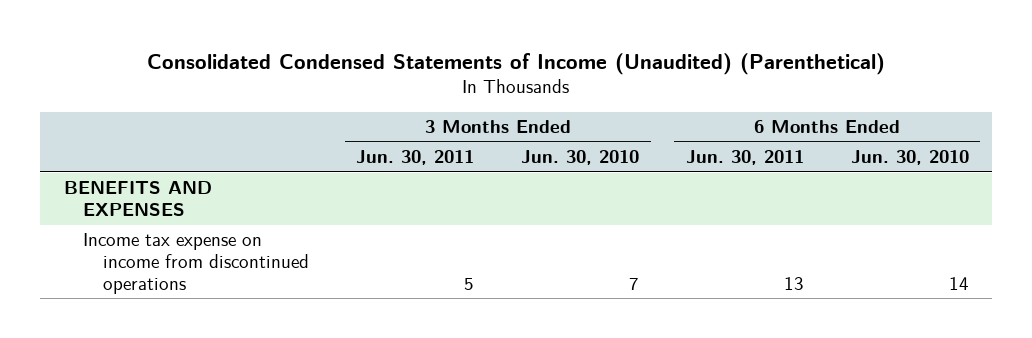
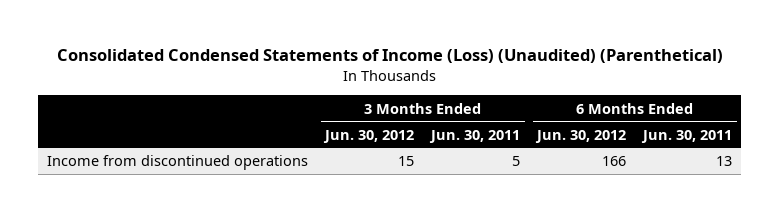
[147,52,886,75] Consolidated Condensed Statements of Income (Unaudited) (Parenthetical) -> [56,49,723,64] Consolidated Condensed Statements of Income (Loss) (Unaudited) (Parenthetical)
[521,149,640,165] Jun. 30, 2010 -> none
[850,149,969,165] Jun. 30, 2010 -> none
none -> [323,129,415,143] Jun. 30, 2012
none -> [535,129,627,143] Jun. 30, 2012
[63,181,212,217] BENEFITS AND EXPENSES -> none
[83,233,310,294] Income tax expense on income from discontinued operations -> [47,155,309,171] Income from discontinued operations

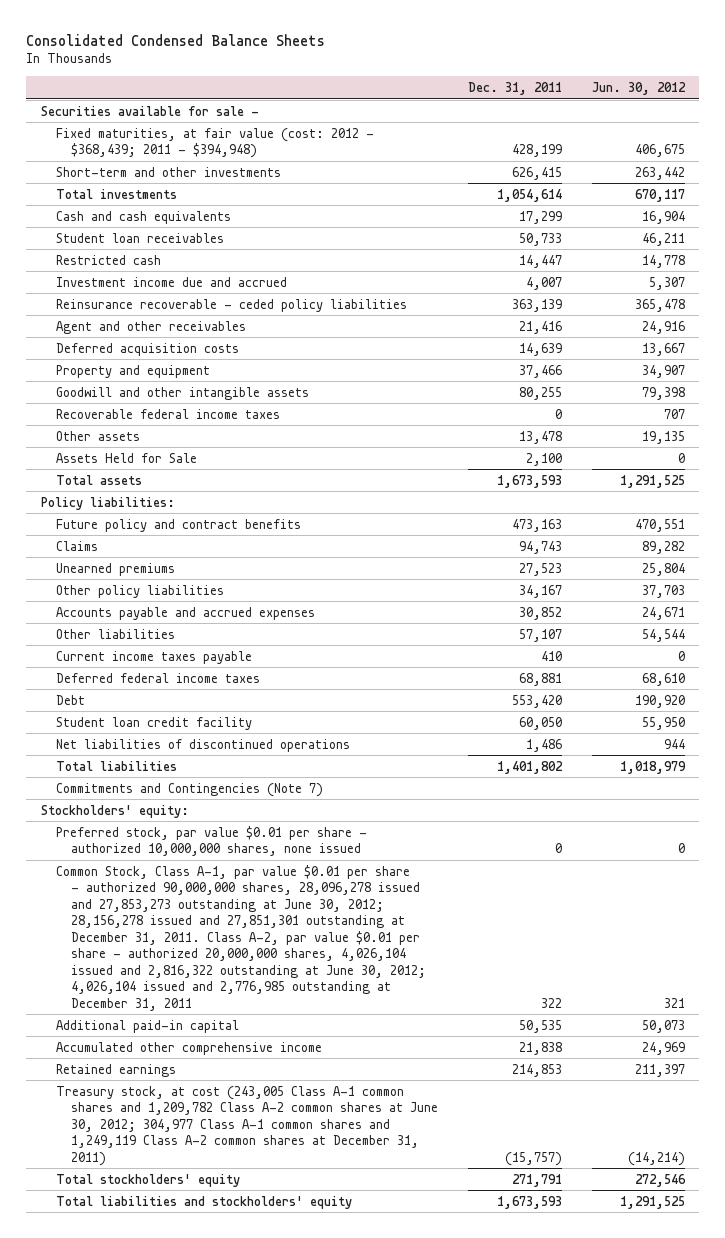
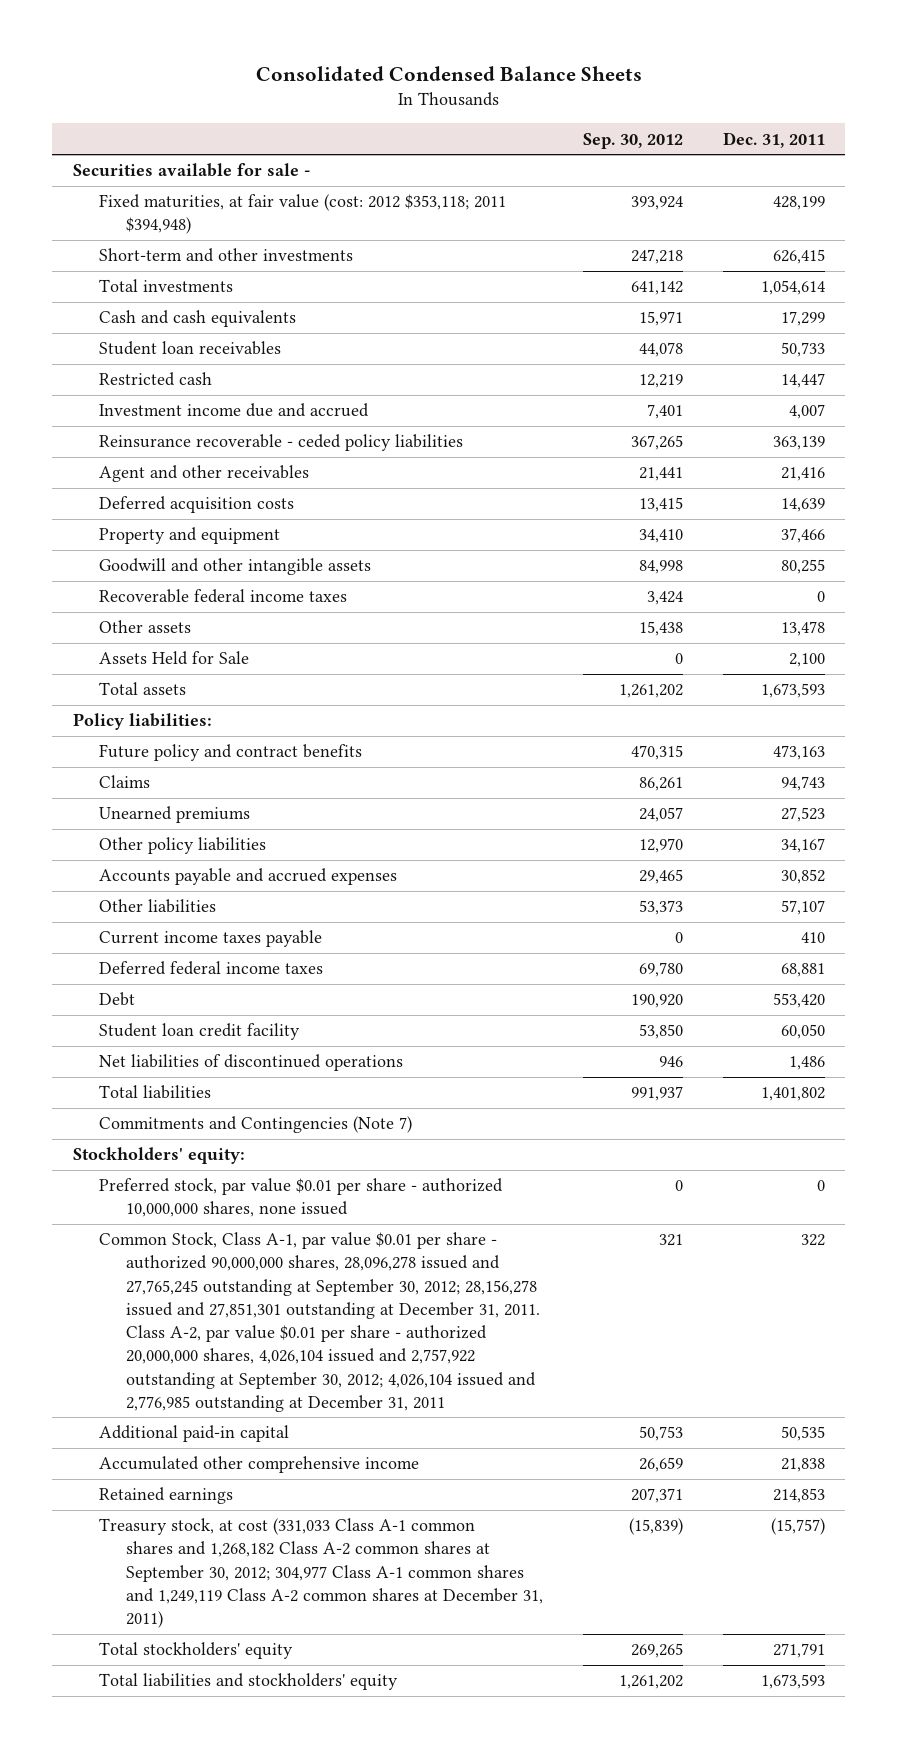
[591,82,686,96] Jun. 30, 2012 -> none
none -> [583,132,684,149] Sep. 30, 2012
[55,127,374,159] Fixed maturities, at fair value (cost: 2012 - $368,439; 2011 - $394,948) -> [99,194,507,235] Fixed maturities, at fair value (cost: 2012 $353,118; 2011 $394,948)
[55,864,427,1011] Common Stock, Class A-1, par value $0.01 per share - authorized 90,000,000 shares, 28,096,278 issued and 27,853,273 outstanding at June 30, 2012; 28,156,278 issued and 27,851,301 outstanding at December 31, 2011. Class A-2, par value $0.01 per share - authorized 20,000,000 shares, 4,026,104 issued and 2,816,322 outstanding at June 30, 2012; 4,026,104 issued and 2,776,985 outstanding at December 31, 2011 -> [99,1232,540,1412] Common Stock, Class A-1, par value $0.01 per share - authorized 90,000,000 shares, 28,096,278 issued and 27,765,245 outstanding at September 30, 2012; 28,156,278 issued and 27,851,301 outstanding at December 31, 2011. Class A-2, par value $0.01 per share - authorized 20,000,000 shares, 4,026,104 issued and 2,757,922 outstanding at September 30, 2012; 4,026,104 issued and 2,776,985 outstanding at December 31, 2011
[55,1085,439,1166] Treasury stock, at cost (243,005 Class A-1 common shares and 1,209,782 Class A-2 common shares at June 30, 2012; 304,977 Class A-1 common shares and 1,249,119 Class A-2 common shares at December 31, 2011) -> [99,1518,543,1629] Treasury stock, at cost (331,033 Class A-1 common shares and 1,268,182 Class A-2 common shares at September 30, 2012; 304,977 Class A-1 common shares and 1,249,119 Class A-2 common shares at December 31, 2011)

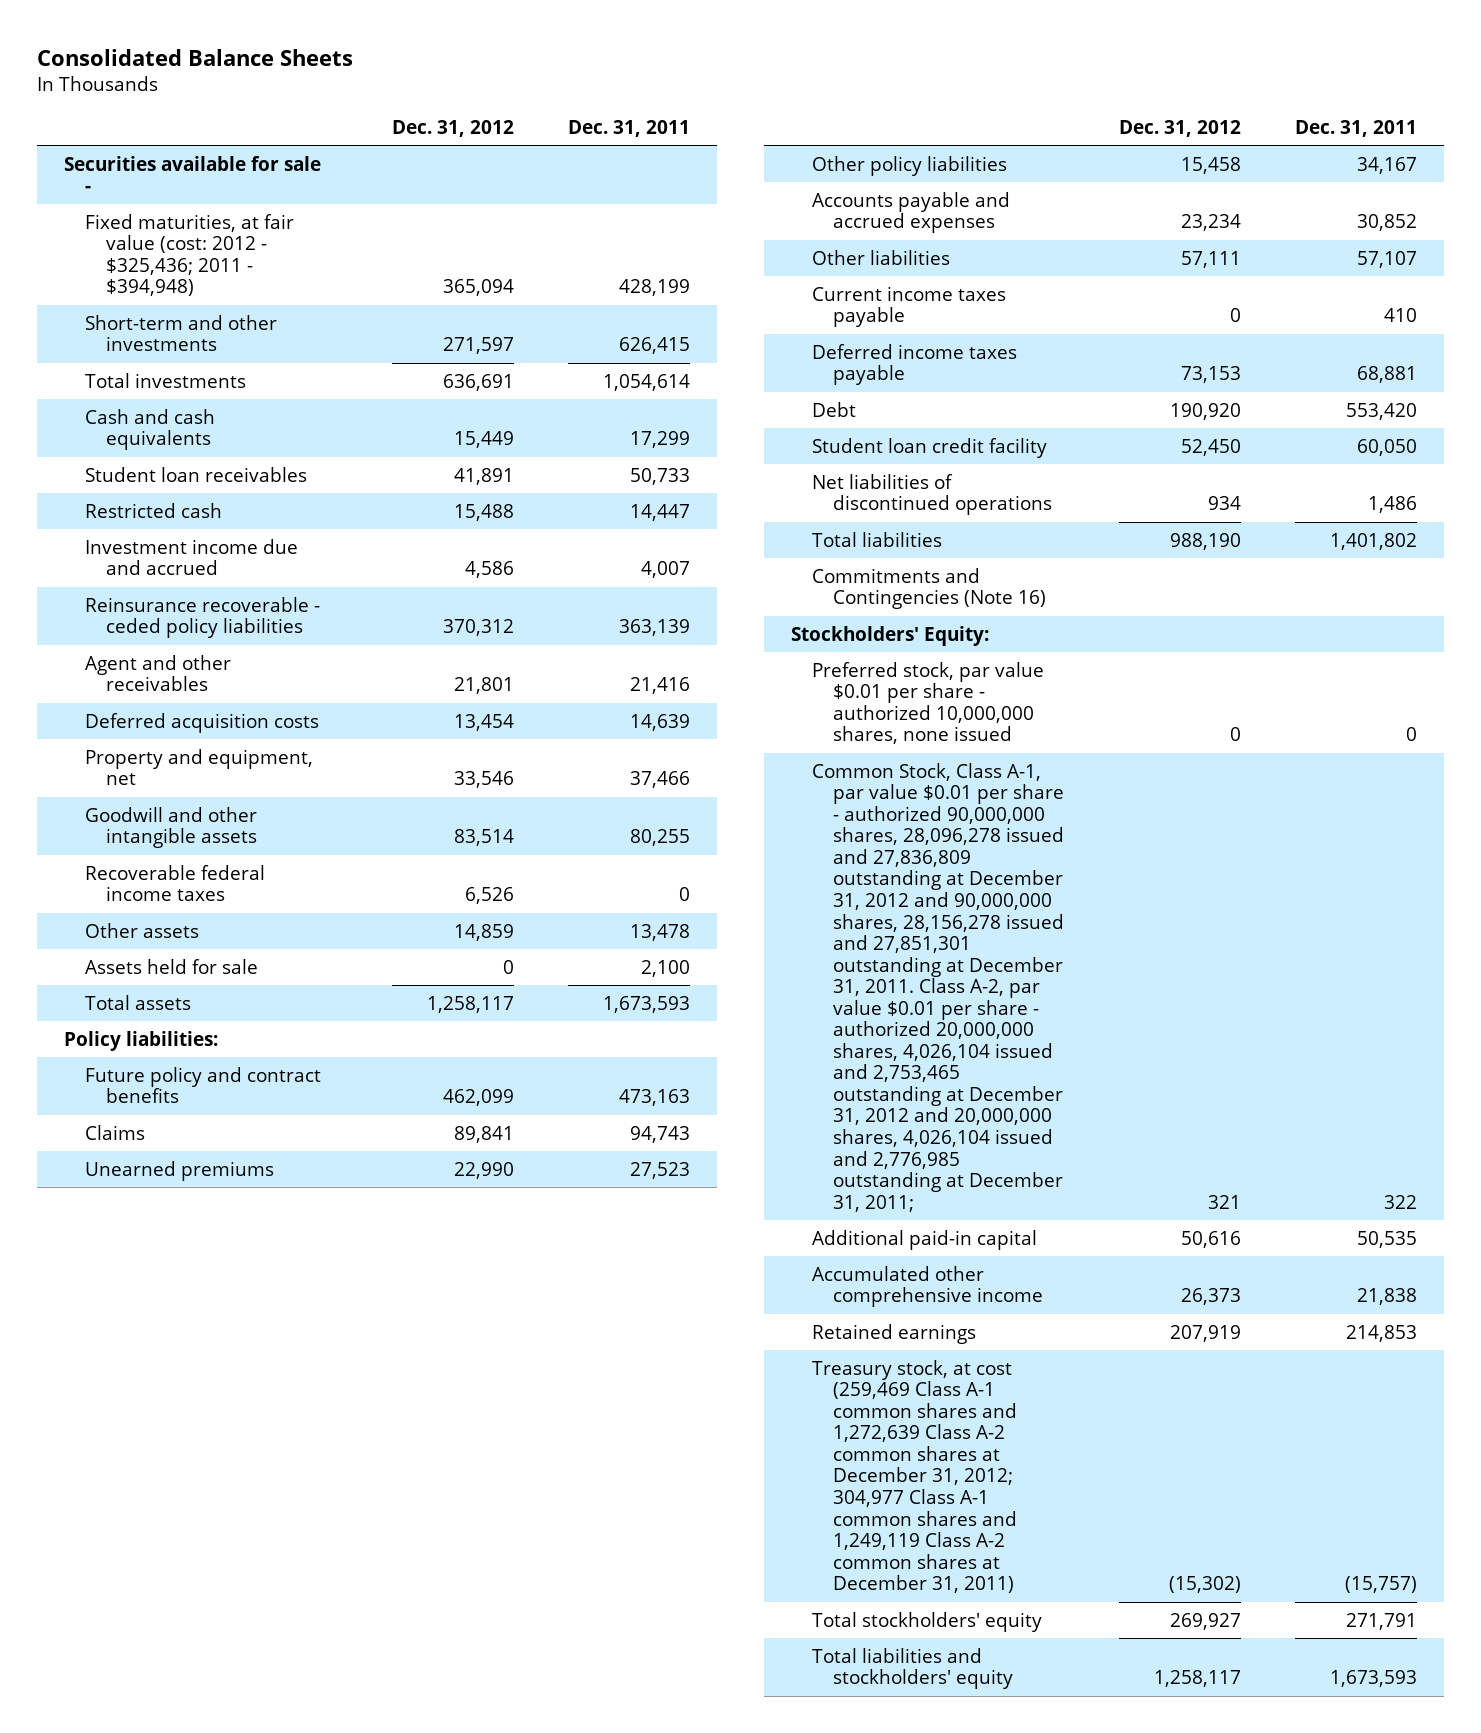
[255,65,642,81] Consolidated Condensed Balance Sheets -> [36,48,353,66] Consolidated Balance Sheets
[583,132,684,149] Sep. 30, 2012 -> none
none -> [391,119,514,137] Dec. 31, 2012
[99,194,507,235] Fixed maturities, at fair value (cost: 2012 $353,118; 2011 $394,948) -> [85,213,295,297] Fixed maturities, at fair value (cost: 2012 - $325,436; 2011 - $394,948)
[99,527,281,545] Property and equipment -> [85,748,314,786] Property and equipment, net
[99,651,250,666] Assets Held for Sale -> [85,958,259,974] Assets held for sale
[99,961,324,976] Deferred federal income taxes -> [812,343,1018,386] Deferred income taxes payable
[99,1116,413,1134] Commitments and Contingencies (Note 7) -> [812,567,1047,610] Commitments and Contingencies (Note 16)
[72,1147,245,1165] Stockholders' equity: -> [791,625,990,646] Stockholders' Equity:
[99,1232,540,1412] Common Stock, Class A-1, par value $0.01 per share - authorized 90,000,000 shares, 28,096,278 issued and 27,765,245 outstanding at September 30, 2012; 28,156,278 issued and 27,851,301 outstanding at December 31, 2011. Class A-2, par value $0.01 per share - authorized 20,000,000 shares, 4,026,104 issued and 2,757,922 outstanding at September 30, 2012; 4,026,104 issued and 2,776,985 outstanding at December 31, 2011 -> [812,762,1065,1212] Common Stock, Class A-1, par value $0.01 per share - authorized 90,000,000 shares, 28,096,278 issued and 27,836,809 outstanding at December 31, 2012 and 90,000,000 shares, 28,156,278 issued and 27,851,301 outstanding at December 31, 2011. Class A-2, par value $0.01 per share - authorized 20,000,000 shares, 4,026,104 issued and 2,753,465 outstanding at December 31, 2012 and 20,000,000 shares, 4,026,104 issued and 2,776,985 outstanding at December 31, 2011;
[99,1518,543,1629] Treasury stock, at cost (331,033 Class A-1 common shares and 1,268,182 Class A-2 common shares at September 30, 2012; 304,977 Class A-1 common shares and 1,249,119 Class A-2 common shares at December 31, 2011) -> [812,1359,1018,1594] Treasury stock, at cost (259,469 Class A-1 common shares and 1,272,639 Class A-2 common shares at December 31, 2012; 304,977 Class A-1 common shares and 1,249,119 Class A-2 common shares at December 31, 2011)

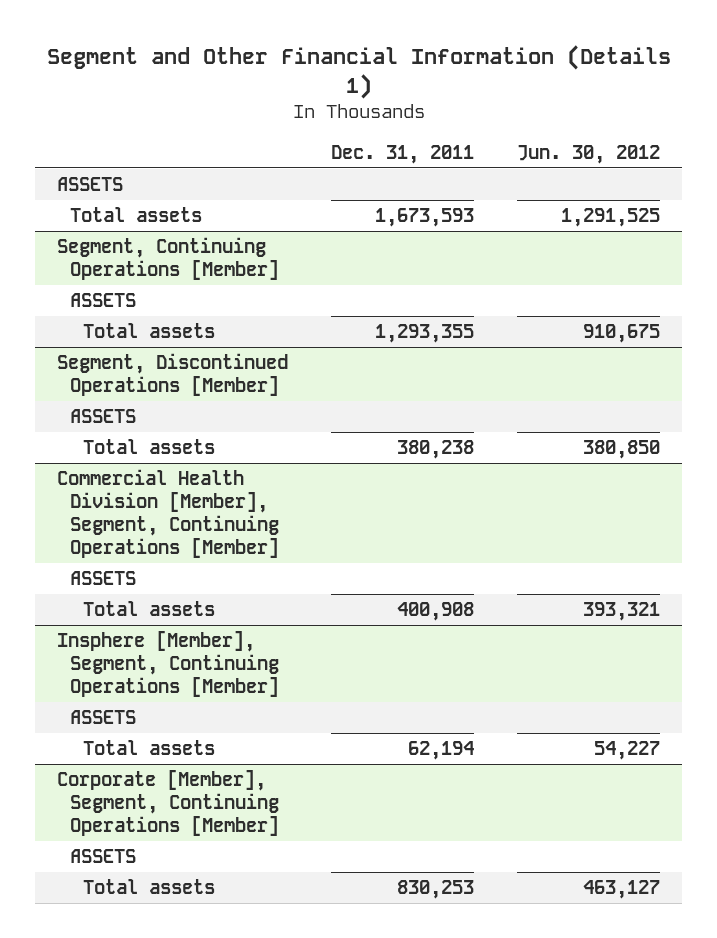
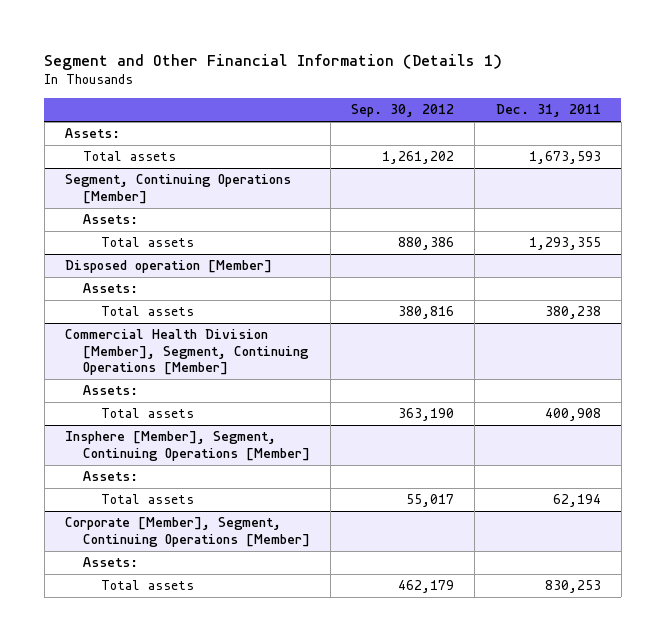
[517,144,661,164] Jun. 30, 2012 -> none
none -> [351,104,455,118] Sep. 30, 2012
[56,176,123,191] ASSETS -> [64,128,120,139] Assets:
[69,292,136,307] ASSETS -> [83,214,139,225] Assets:
[56,352,288,397] Segment, Discontinued Operations [Member] -> none
none -> [64,260,272,274] Disposed operation [Member]
[69,408,136,423] ASSETS -> [83,283,139,294] Assets:
[69,570,136,585] ASSETS -> [83,385,139,396] Assets:
[69,709,136,724] ASSETS -> [83,471,139,482] Assets:
[69,848,136,863] ASSETS -> [83,557,139,568] Assets:

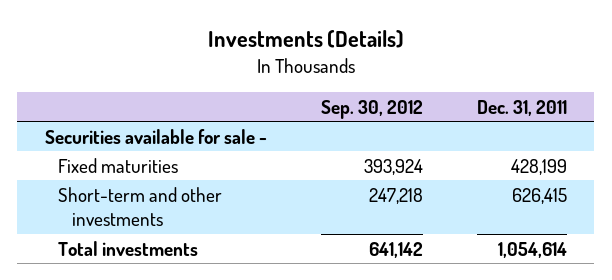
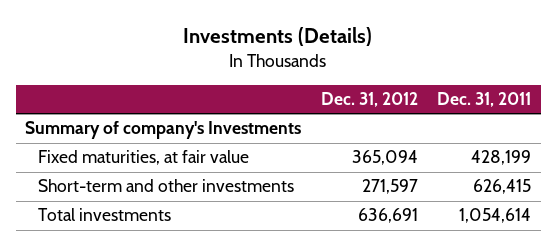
[320,99,423,119] Sep. 30, 2012 -> none
none -> [320,92,418,108] Dec. 31, 2012
[44,128,267,144] Securities available for sale - -> none
none -> [25,121,302,140] Summary of company's Investments
[58,157,179,173] Fixed maturities -> [38,150,250,166] Fixed maturities, at fair value

